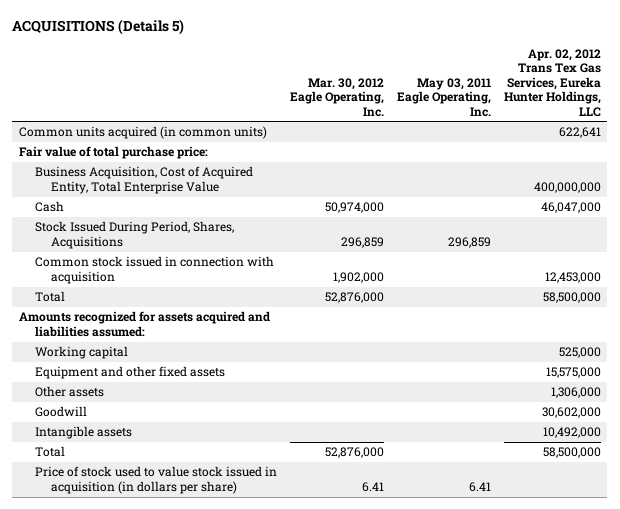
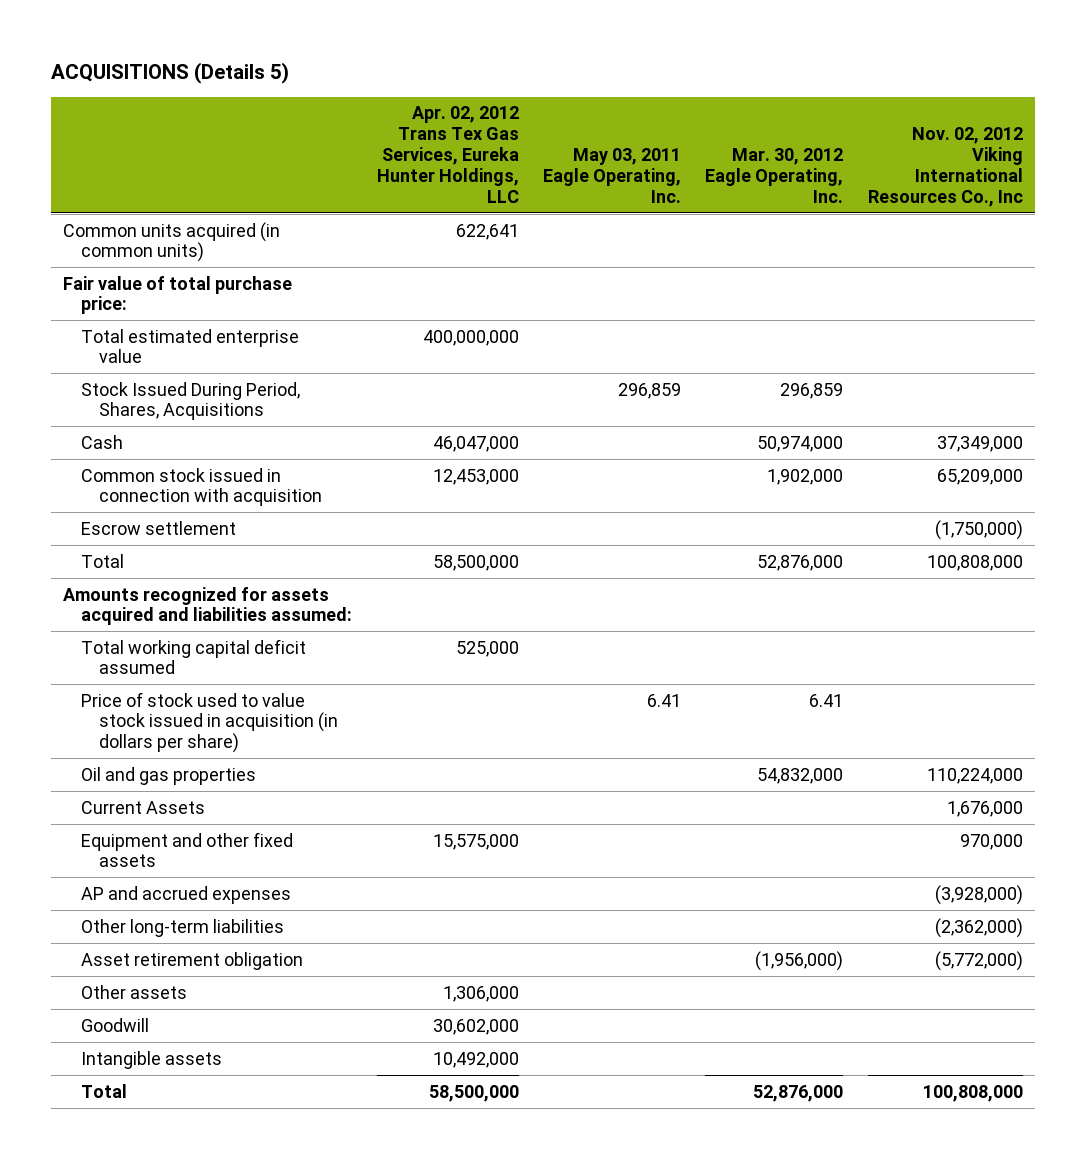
none -> [867,127,1023,207] Nov. 02, 2012 Viking International Resources Co., Inc
[35,166,254,194] Business Acquisition, Cost of Acquired Entity, Total Enterprise Value -> [81,328,300,364] Total estimated enterprise value
[35,201,65,213] Cash -> [81,434,124,449] Cash
none -> [81,520,237,535] Escrow settlement
[35,346,129,360] Working capital -> [81,638,307,675] Total working capital deficit assumed
[35,466,278,494] Price of stock used to value stock issued in acquisition (in dollars per share) -> [81,691,339,754] Price of stock used to value stock issued in acquisition (in dollars per share)
none -> [81,766,257,785] Oil and gas properties
none -> [81,800,206,814] Current Assets
none -> [81,885,292,904] AP and accrued expenses
none -> [81,918,285,937] Other long-term liabilities
none -> [81,951,304,970] Asset retirement obligation

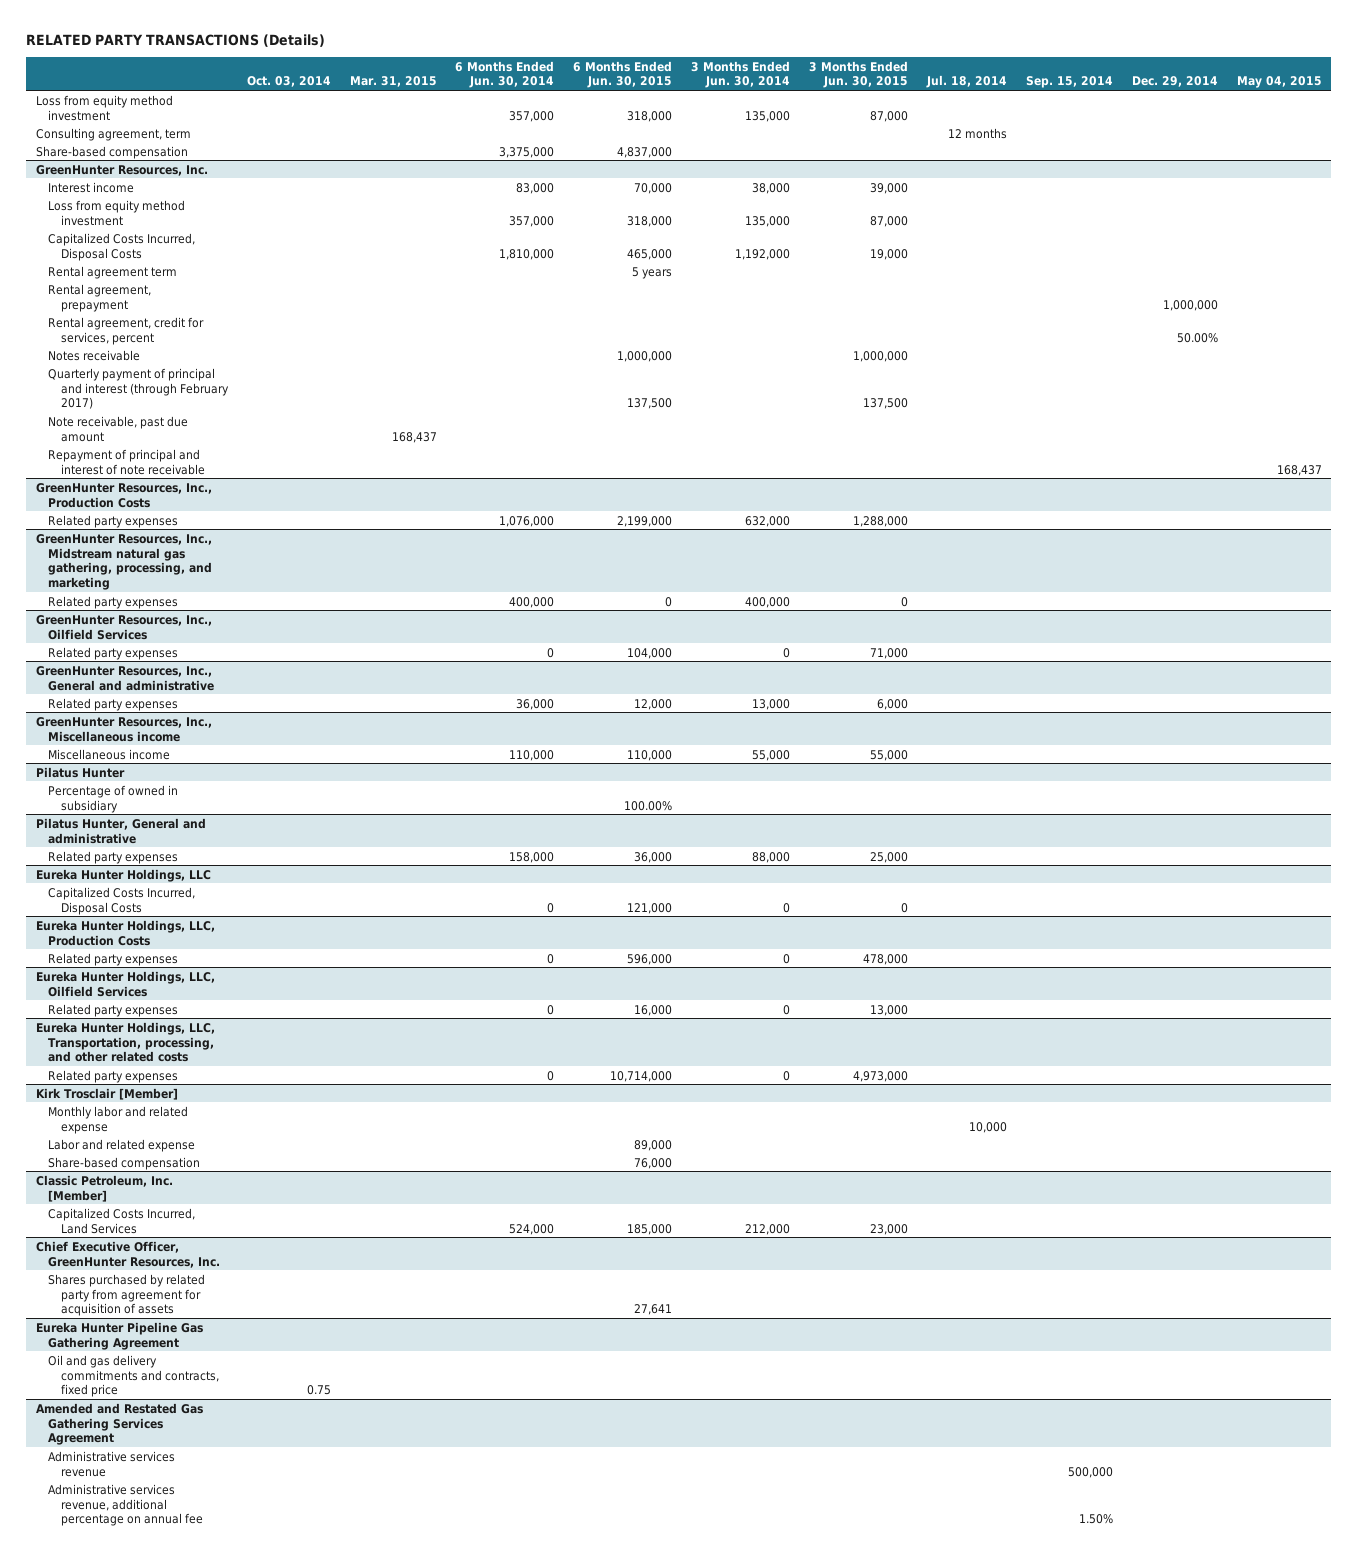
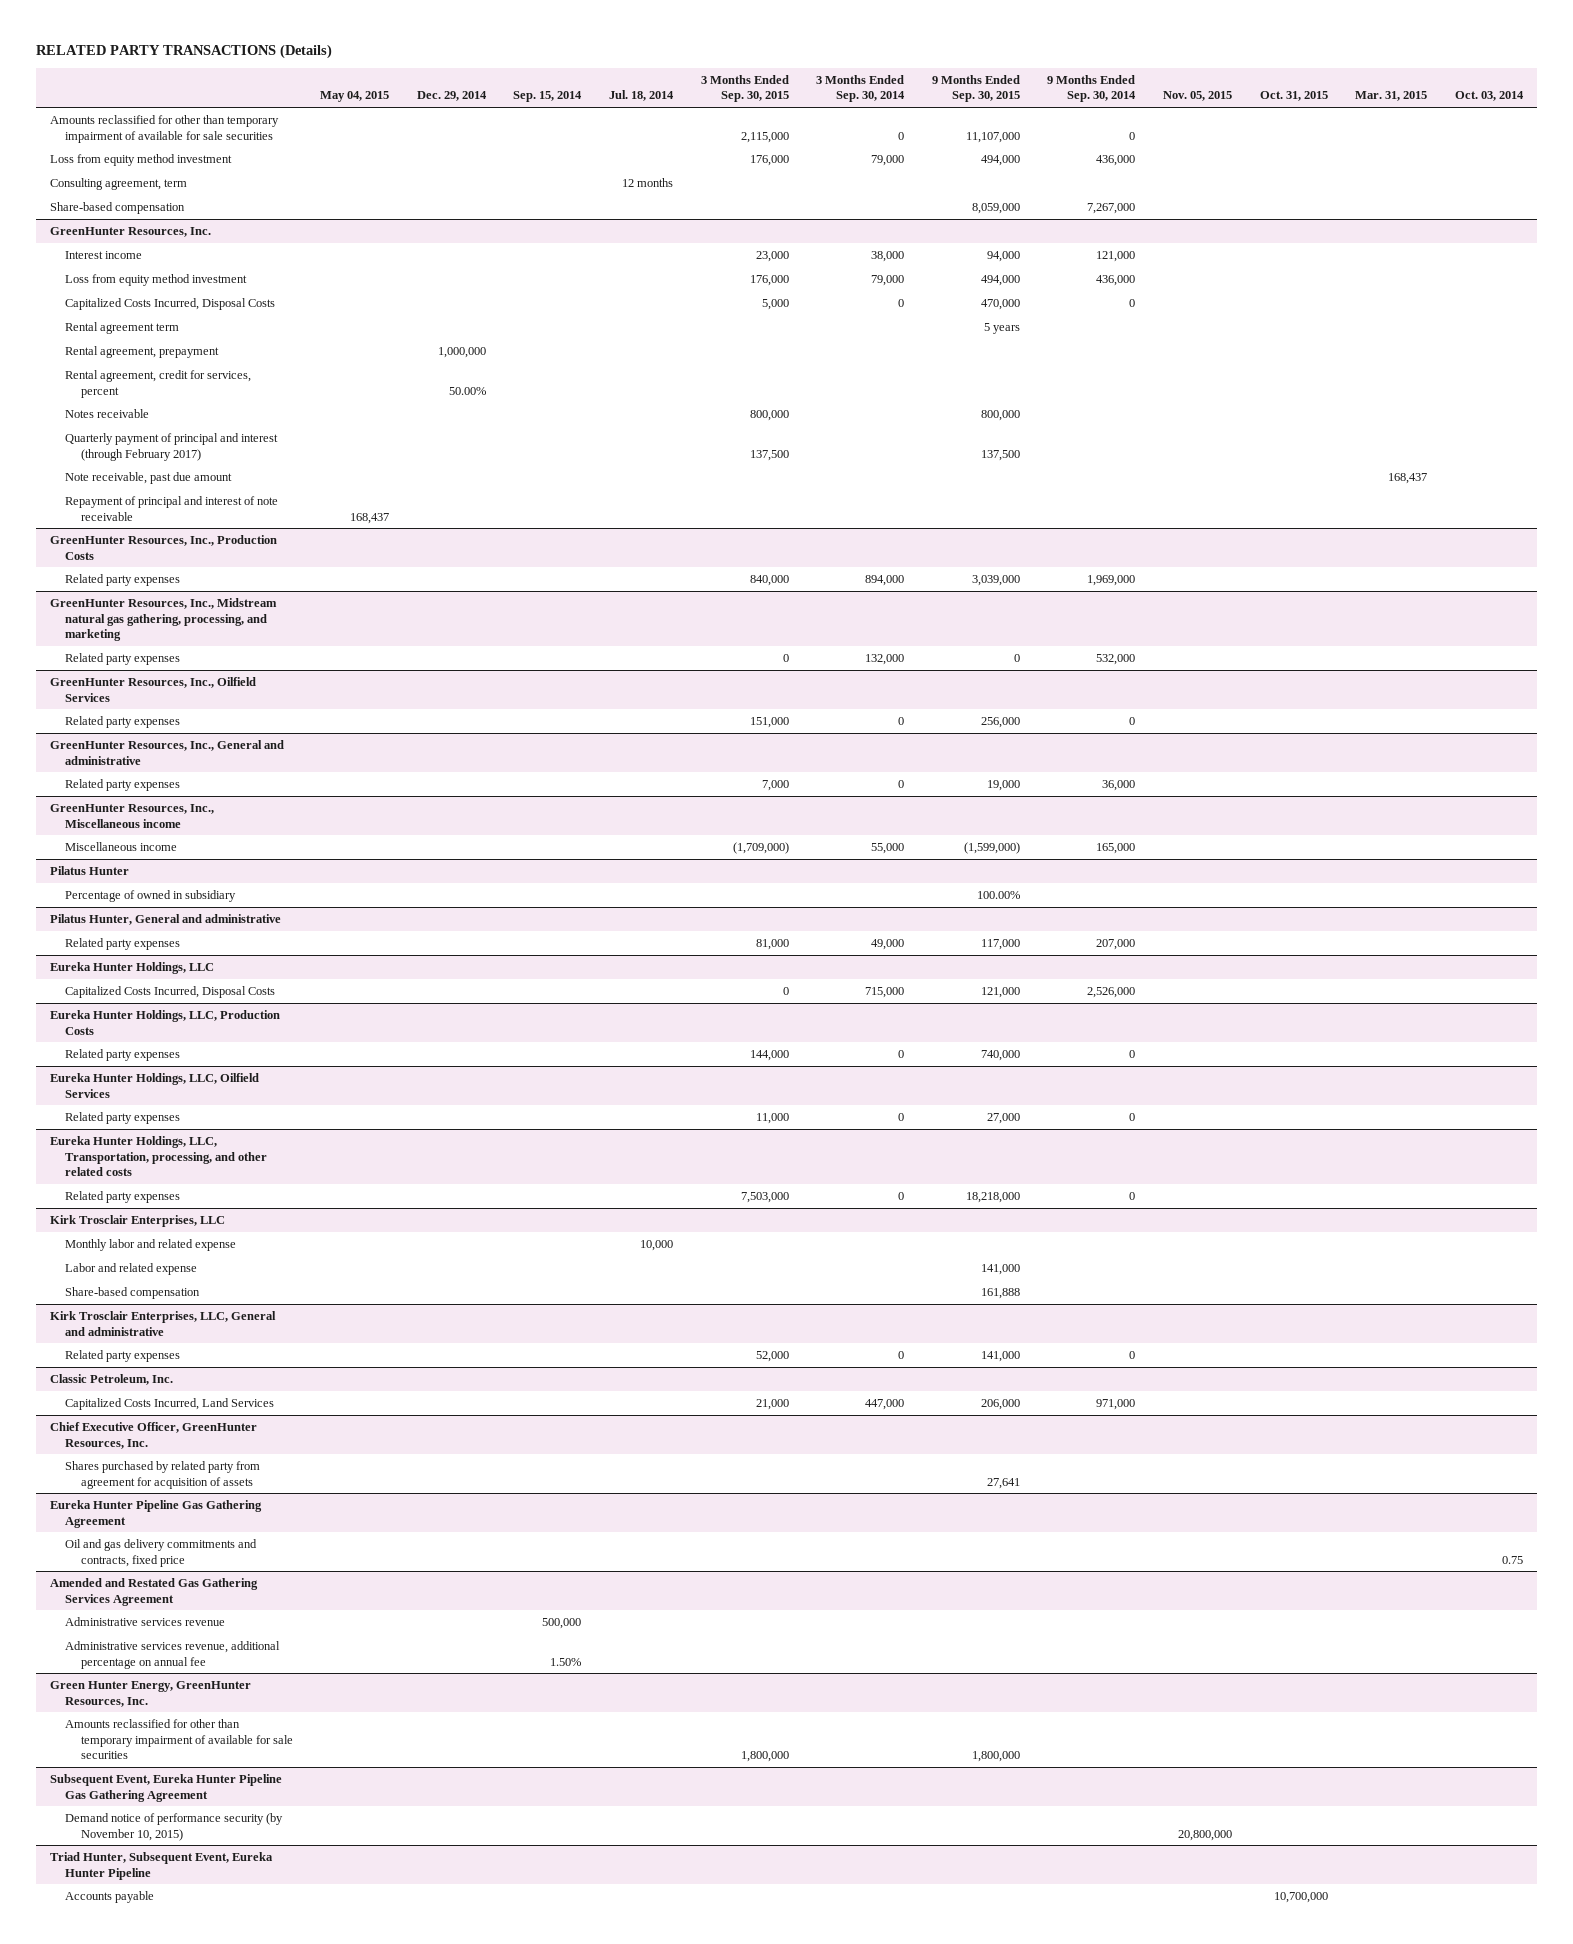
[455,60,555,89] 6 Months Ended Jun. 30, 2014 -> none
[573,60,673,89] 6 Months Ended Jun. 30, 2015 -> none
[691,60,791,89] 3 Months Ended Jun. 30, 2014 -> none
[809,60,909,89] 3 Months Ended Jun. 30, 2015 -> none
none -> [700,74,789,103] 3 Months Ended Sep. 30, 2015
none -> [816,74,906,103] 3 Months Ended Sep. 30, 2014
none -> [931,74,1020,103] 9 Months Ended Sep. 30, 2015
none -> [1047,74,1137,103] 9 Months Ended Sep. 30, 2014
none -> [1162,91,1232,102] Nov. 05, 2015
none -> [1259,91,1328,102] Oct. 31, 2015
none -> [49,114,279,143] Amounts reclassified for other than temporary impairment of available for sale securities
[35,1087,178,1100] Kirk Trosclair [Member] -> [49,1214,225,1227] Kirk Trosclair Enterprises, LLC
none -> [49,1310,276,1336] Kirk Trosclair Enterprises, LLC, General and administrative
none -> [65,1349,181,1362] Related party expenses
[35,1174,173,1202] Classic Petroleum, Inc. [Member] -> [49,1373,173,1385] Classic Petroleum, Inc.
none -> [49,1680,251,1707] Green Hunter Energy, GreenHunter Resources, Inc.
none -> [65,1718,293,1760] Amounts reclassified for other than temporary impairment of available for sale securities
none -> [49,1773,282,1802] Subsequent Event, Eureka Hunter Pipeline Gas Gathering Agreement
none -> [65,1812,284,1841] Demand notice of performance security (by November 10, 2015)
none -> [49,1851,273,1880] Triad Hunter, Subsequent Event, Eureka Hunter Pipeline
none -> [65,1890,155,1903] Accounts payable

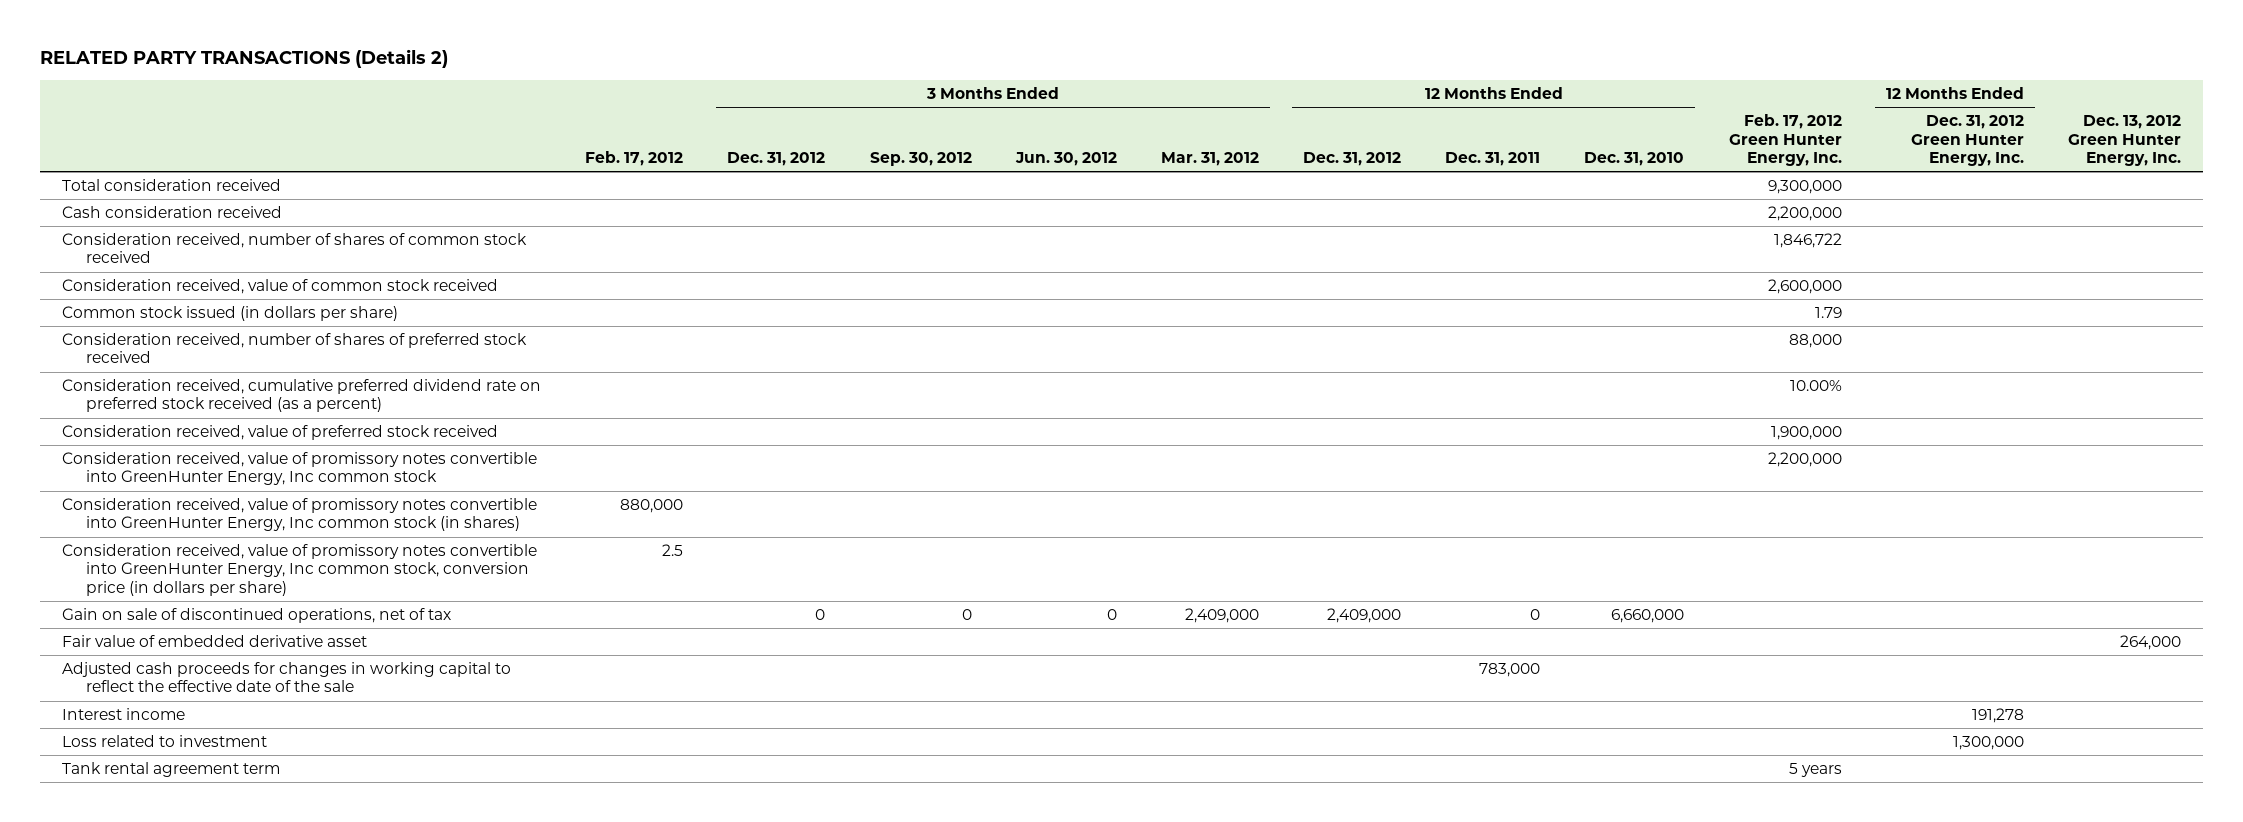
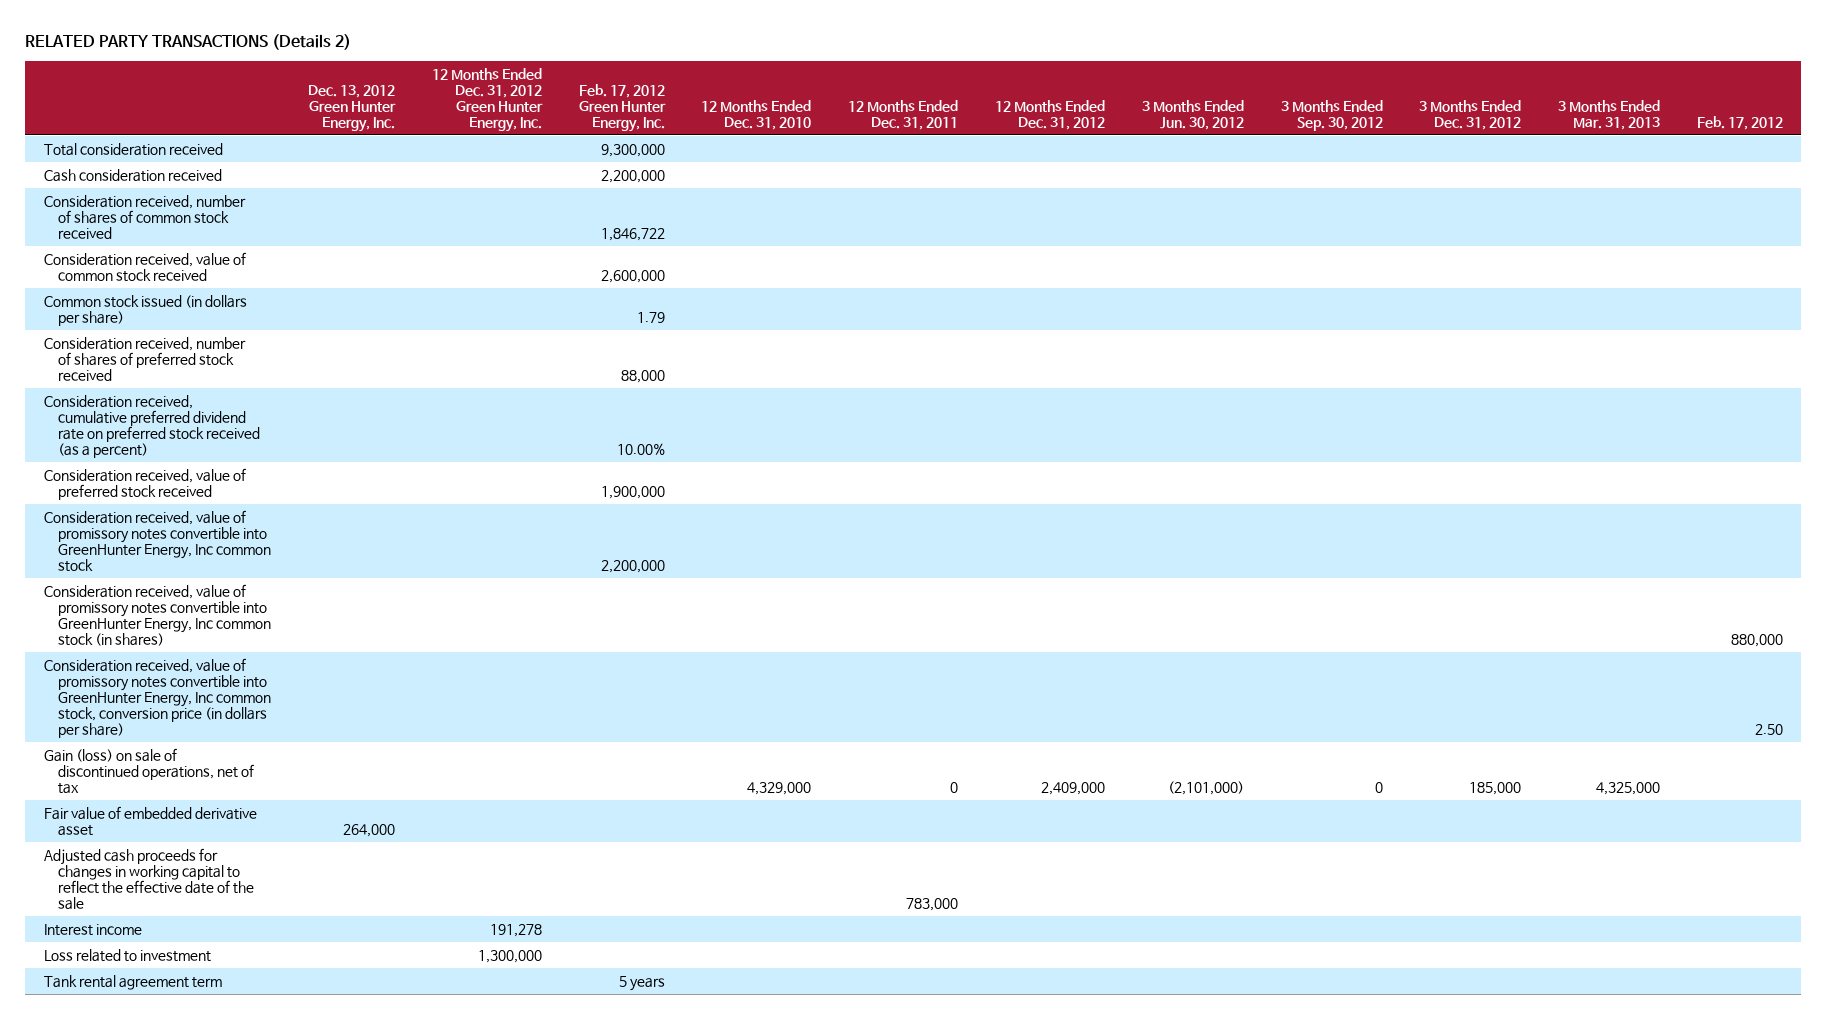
[1160,151,1259,166] Mar. 31, 2012 -> none
none -> [1558,99,1661,130] 3 Months Ended Mar. 31, 2013
[662,544,684,557] 2.5 -> [1754,724,1783,736] 2.50
[62,608,452,624] Gain on sale of discontinued operations, net of tax -> [43,747,255,795] Gain (loss) on sale of discontinued operations, net of tax
[815,609,826,621] 0 -> [1469,782,1522,796] 185,000
[1106,609,1117,621] 0 -> [1167,781,1244,796] (2,101,000)
[1611,609,1685,624] 6,660,000 -> [747,782,812,796] 4,329,000

